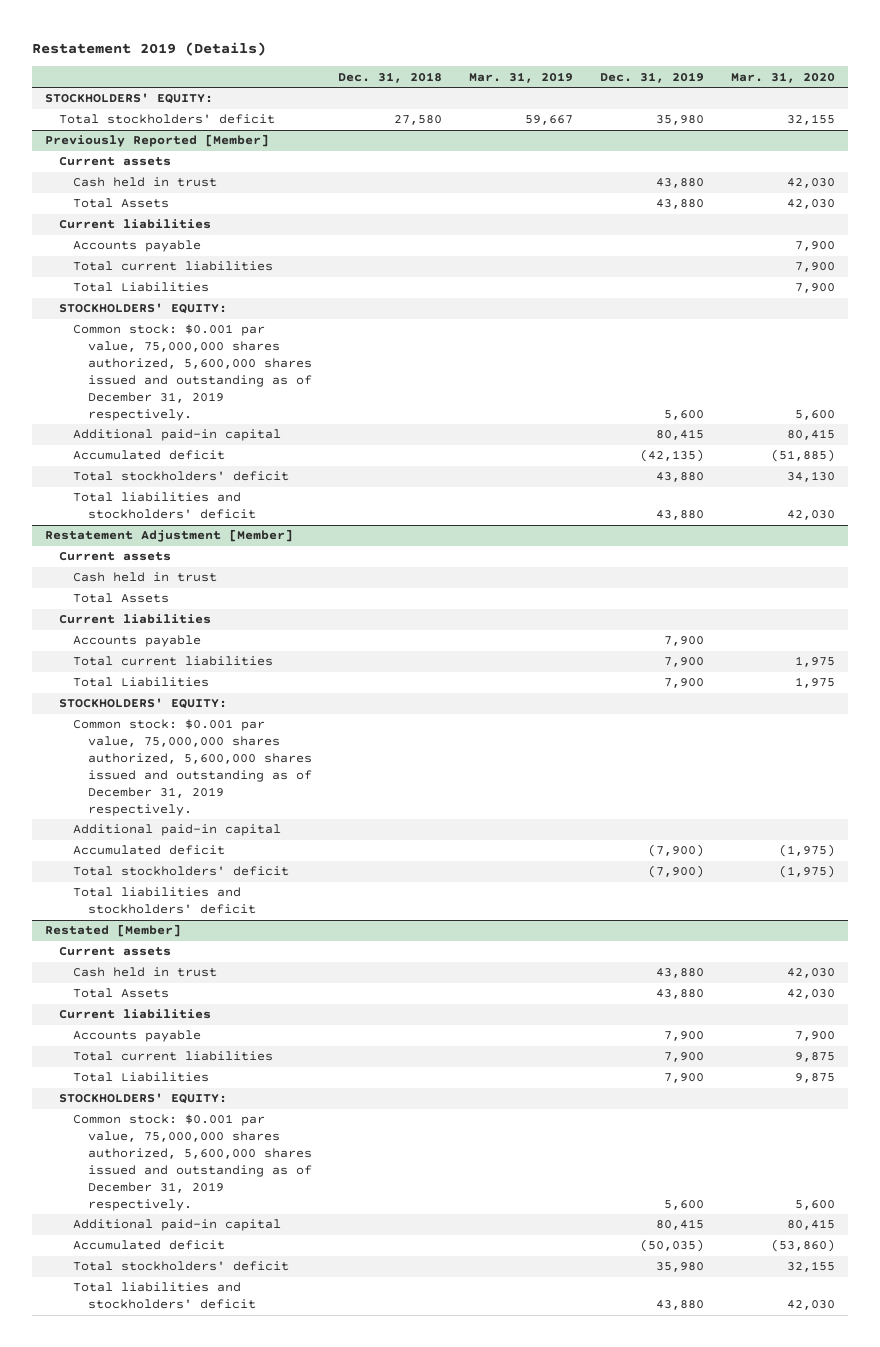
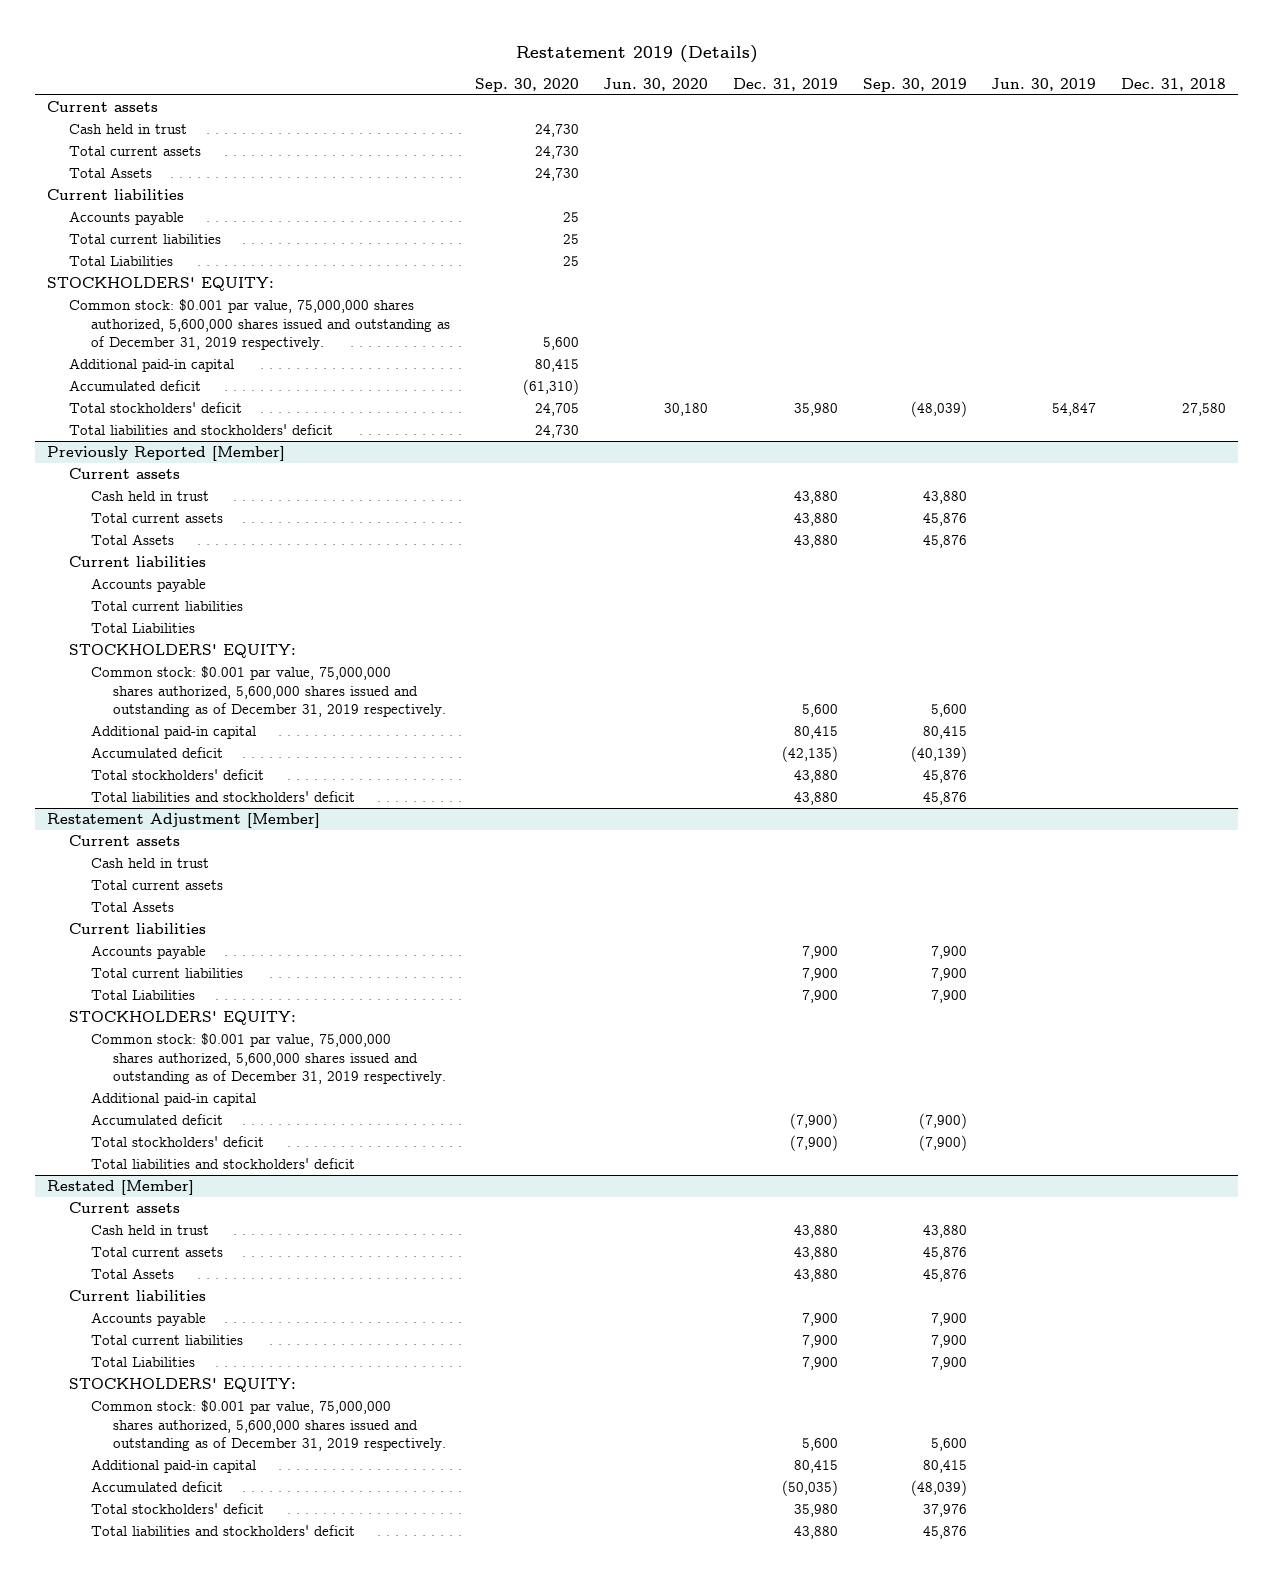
[469,71,574,83] Mar. 31, 2019 -> none
[730,71,835,83] Mar. 31, 2020 -> none
none -> [474,77,579,92] Sep. 30, 2020
none -> [603,77,709,91] Jun. 30, 2020
none -> [862,77,967,92] Sep. 30, 2019
none -> [991,77,1097,91] Jun. 30, 2019
none -> [47,101,159,113] Current assets
none -> [69,124,188,135] Cash held in trust
none -> [69,146,202,157] Total current assets
none -> [69,167,153,179] Total Assets
none -> [47,189,185,201] Current liabilities
none -> [69,211,185,226] Accounts payable
none -> [69,234,222,245] Total current liabilities
none -> [69,256,174,267] Total Liabilities
none -> [69,299,450,351] Common stock: $0.001 par value, 75,000,000 shares authorized, 5,600,000 shares issued and outstanding as of December 31, 2019 respectively.
none -> [69,358,235,373] Additional paid-in capital
none -> [69,380,202,392] Accumulated deficit
none -> [69,424,334,436] Total liabilities and stockholders' deficit
none -> [90,513,223,524] Total current assets
none -> [90,880,223,891] Total current assets
none -> [90,1247,223,1258] Total current assets

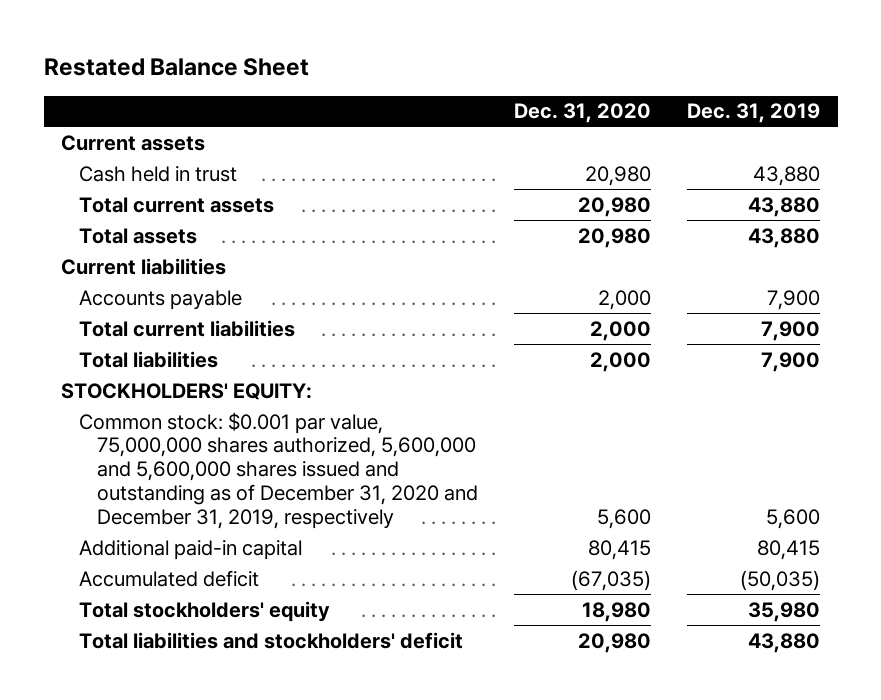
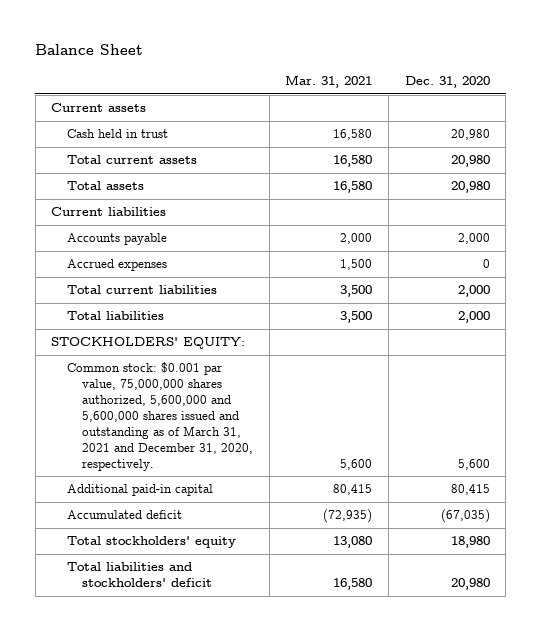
[43,58,309,77] Restated Balance Sheet -> [35,44,144,56] Balance Sheet
[686,103,820,124] Dec. 31, 2019 -> none
none -> [285,75,373,89] Mar. 31, 2021
none -> [66,259,167,272] Accrued expenses
[79,411,478,529] Common stock: $0.001 par value, 75,000,000 shares authorized, 5,600,000 and 5,600,000 shares issued and outstanding as of December 31, 2020 and December 31, 2019, respectively -> [66,362,253,471] Common stock: $0.001 par value, 75,000,000 shares authorized, 5,600,000 and 5,600,000 shares issued and outstanding as of March 31, 2021 and December 31, 2020, respectively.

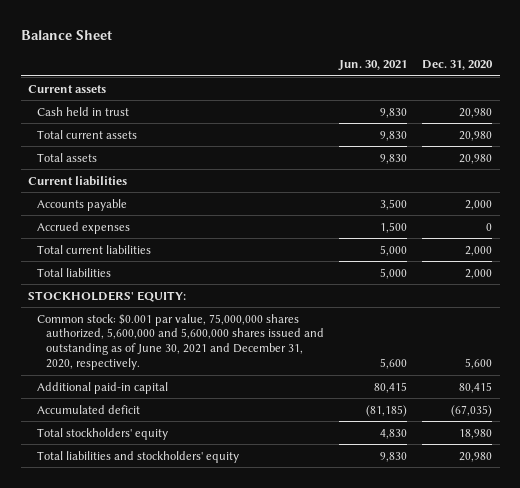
[285,75,373,89] Mar. 31, 2021 -> none
none -> [338,60,408,72] Jun. 30, 2021
[66,362,253,471] Common stock: $0.001 par value, 75,000,000 shares authorized, 5,600,000 and 5,600,000 shares issued and outstanding as of March 31, 2021 and December 31, 2020, respectively. -> [37,313,324,371] Common stock: $0.001 par value, 75,000,000 shares authorized, 5,600,000 and 5,600,000 shares issued and outstanding as of June 30, 2021 and December 31, 2020, respectively.
[66,562,212,588] Total liabilities and stockholders' deficit -> [37,450,240,463] Total liabilities and stockholders' equity

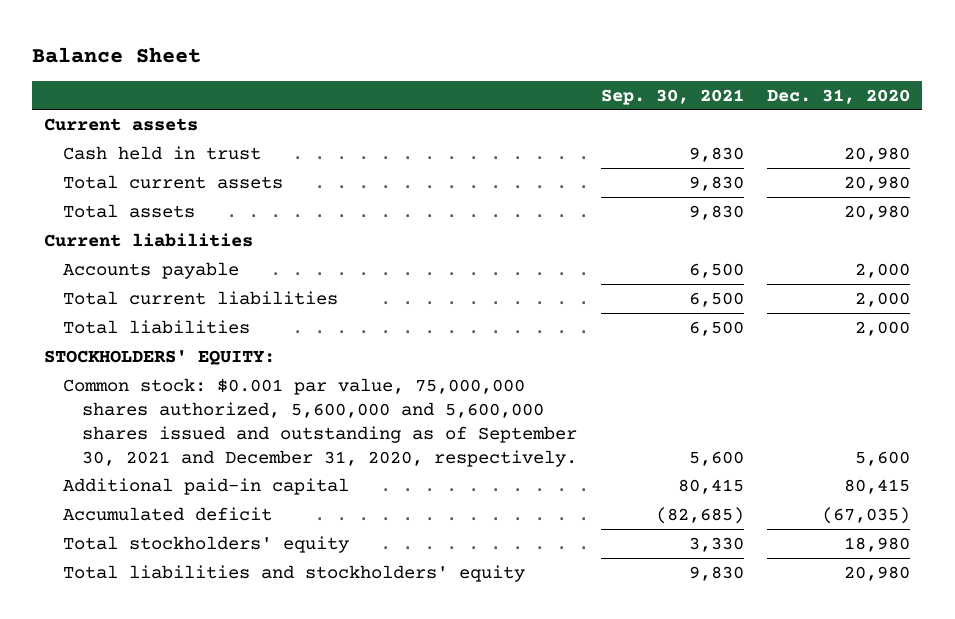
[338,60,408,72] Jun. 30, 2021 -> none
none -> [600,88,744,105] Sep. 30, 2021
[37,221,131,234] Accrued expenses -> none
[37,313,324,371] Common stock: $0.001 par value, 75,000,000 shares authorized, 5,600,000 and 5,600,000 shares issued and outstanding as of June 30, 2021 and December 31, 2020, respectively. -> [63,377,577,467] Common stock: $0.001 par value, 75,000,000 shares authorized, 5,600,000 and 5,600,000 shares issued and outstanding as of September 30, 2021 and December 31, 2020, respectively.

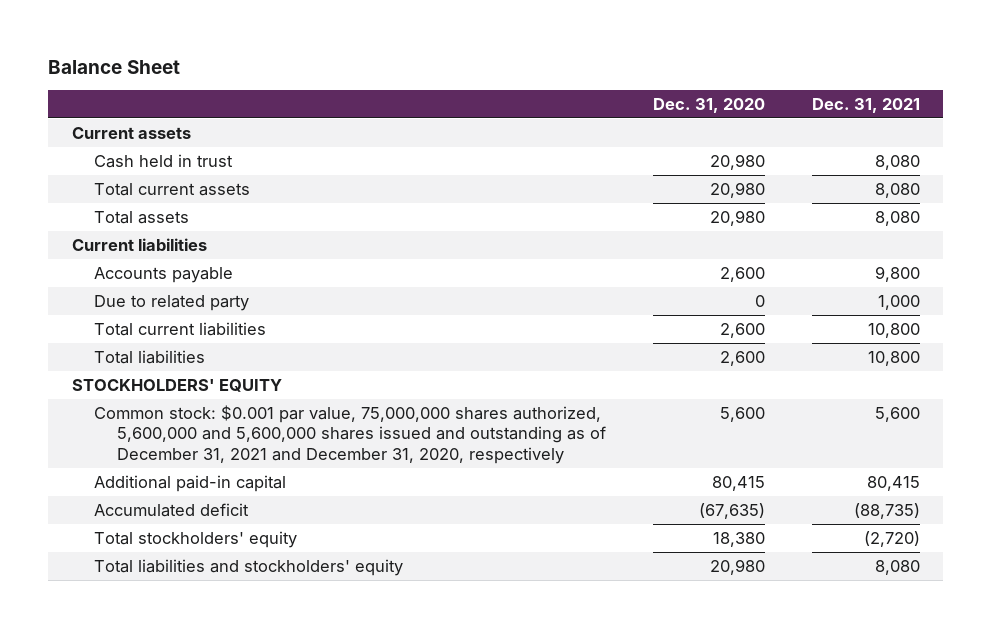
[600,88,744,105] Sep. 30, 2021 -> none
none -> [811,97,920,113] Dec. 31, 2021
[855,262,911,278] 2,000 -> [719,266,765,282] 2,600
none -> [94,294,250,311] Due to related party
[855,291,911,307] 2,000 -> [719,322,765,338] 2,600
[855,320,911,336] 2,000 -> [719,350,765,366] 2,600
[44,349,276,365] STOCKHOLDERS' EQUITY: -> [71,378,282,392] STOCKHOLDERS' EQUITY
[63,377,577,467] Common stock: $0.001 par value, 75,000,000 shares authorized, 5,600,000 and 5,600,000 shares issued and outstanding as of September 30, 2021 and December 31, 2020, respectively. -> [94,404,606,464] Common stock: $0.001 par value, 75,000,000 shares authorized, 5,600,000 and 5,600,000 shares issued and outstanding as of December 31, 2021 and December 31, 2020, respectively
[822,506,911,524] (67,035) -> [698,502,765,519] (67,635)
[844,536,911,552] 18,980 -> [712,531,765,547] 18,380

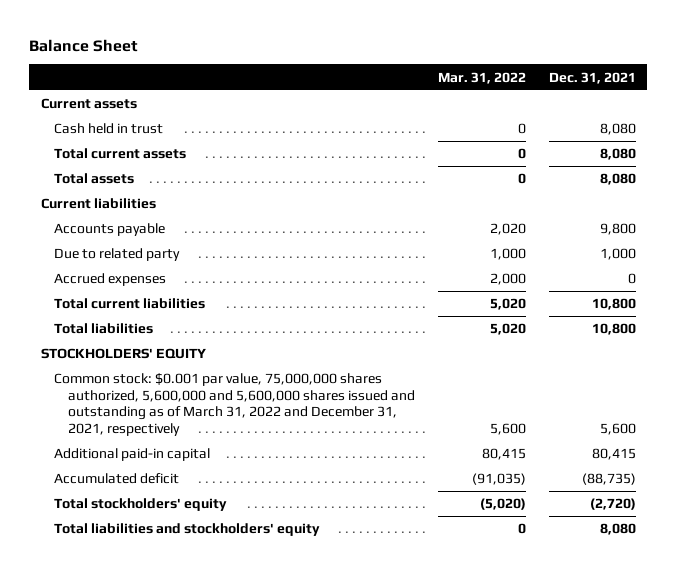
[652,97,765,113] Dec. 31, 2020 -> none
none -> [437,71,526,84] Mar. 31, 2022
none -> [54,273,167,287] Accrued expenses
[94,404,606,464] Common stock: $0.001 par value, 75,000,000 shares authorized, 5,600,000 and 5,600,000 shares issued and outstanding as of December 31, 2021 and December 31, 2020, respectively -> [54,373,415,437] Common stock: $0.001 par value, 75,000,000 shares authorized, 5,600,000 and 5,600,000 shares issued and outstanding as of March 31, 2022 and December 31, 2021, respectively

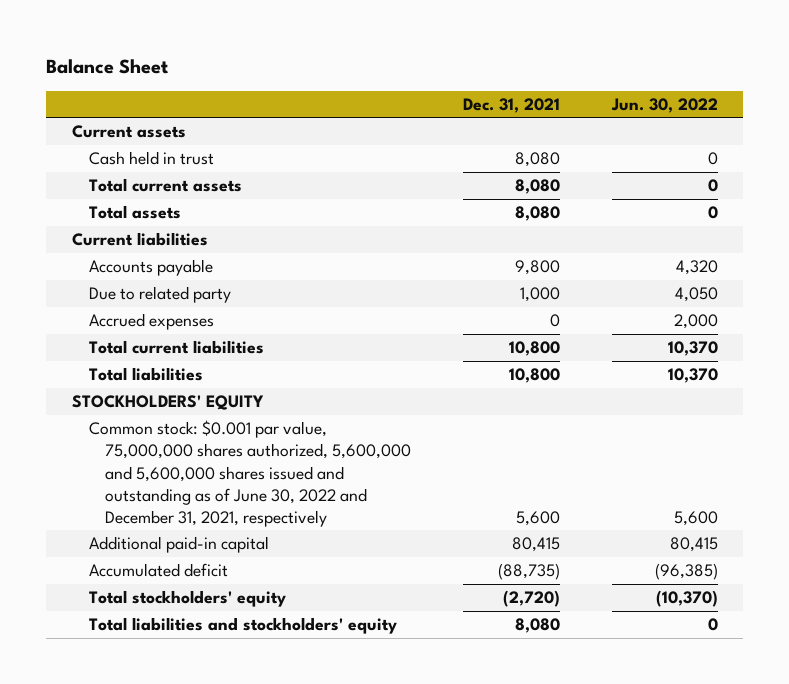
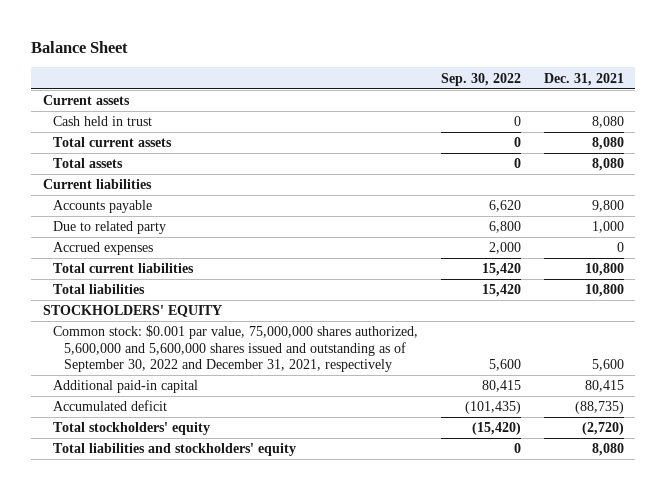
[610,97,718,113] Jun. 30, 2022 -> none
none -> [440,72,521,86] Sep. 30, 2022
[88,420,412,527] Common stock: $0.001 par value, 75,000,000 shares authorized, 5,600,000 and 5,600,000 shares issued and outstanding as of June 30, 2022 and December 31, 2021, respectively -> [53,325,419,372] Common stock: $0.001 par value, 75,000,000 shares authorized, 5,600,000 and 5,600,000 shares issued and outstanding as of September 30, 2022 and December 31, 2021, respectively

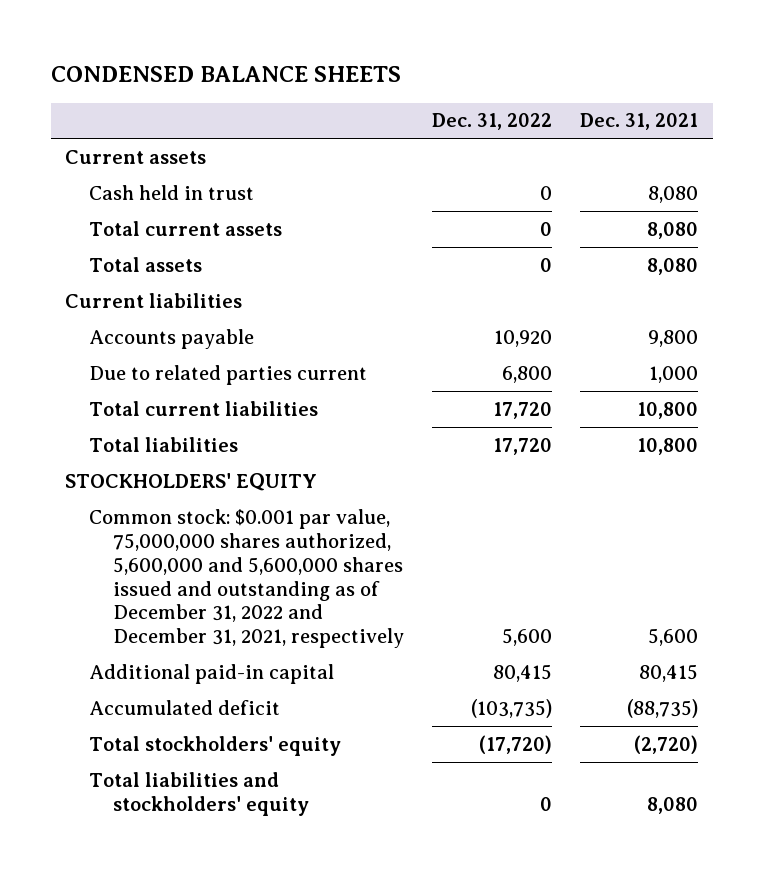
[31,41,129,54] Balance Sheet -> [51,66,402,83] CONDENSED BALANCE SHEETS
[440,72,521,86] Sep. 30, 2022 -> none
none -> [431,113,552,131] Dec. 31, 2022
[53,242,154,256] Accrued expenses -> none
[53,221,167,235] Due to related party -> [88,364,367,385] Due to related parties current
[53,325,419,372] Common stock: $0.001 par value, 75,000,000 shares authorized, 5,600,000 and 5,600,000 shares issued and outstanding as of September 30, 2022 and December 31, 2021, respectively -> [88,508,404,649] Common stock: $0.001 par value, 75,000,000 shares authorized, 5,600,000 and 5,600,000 shares issued and outstanding as of December 31, 2022 and December 31, 2021, respectively

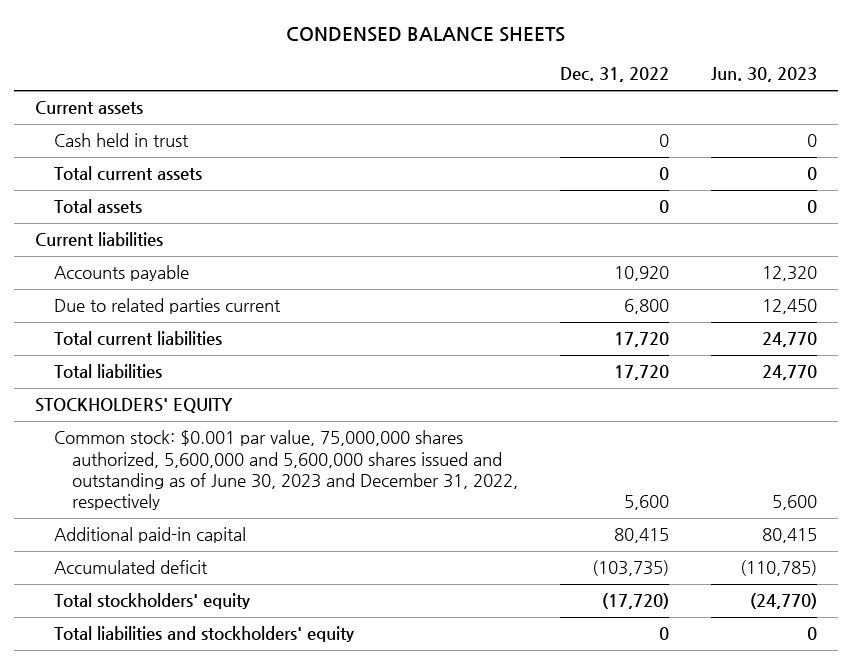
[580,113,699,131] Dec. 31, 2021 -> none
none -> [710,67,817,83] Jun. 30, 2023
[88,508,404,649] Common stock: $0.001 par value, 75,000,000 shares authorized, 5,600,000 and 5,600,000 shares issued and outstanding as of December 31, 2022 and December 31, 2021, respectively -> [53,430,518,511] Common stock: $0.001 par value, 75,000,000 shares authorized, 5,600,000 and 5,600,000 shares issued and outstanding as of June 30, 2023 and December 31, 2022, respectively

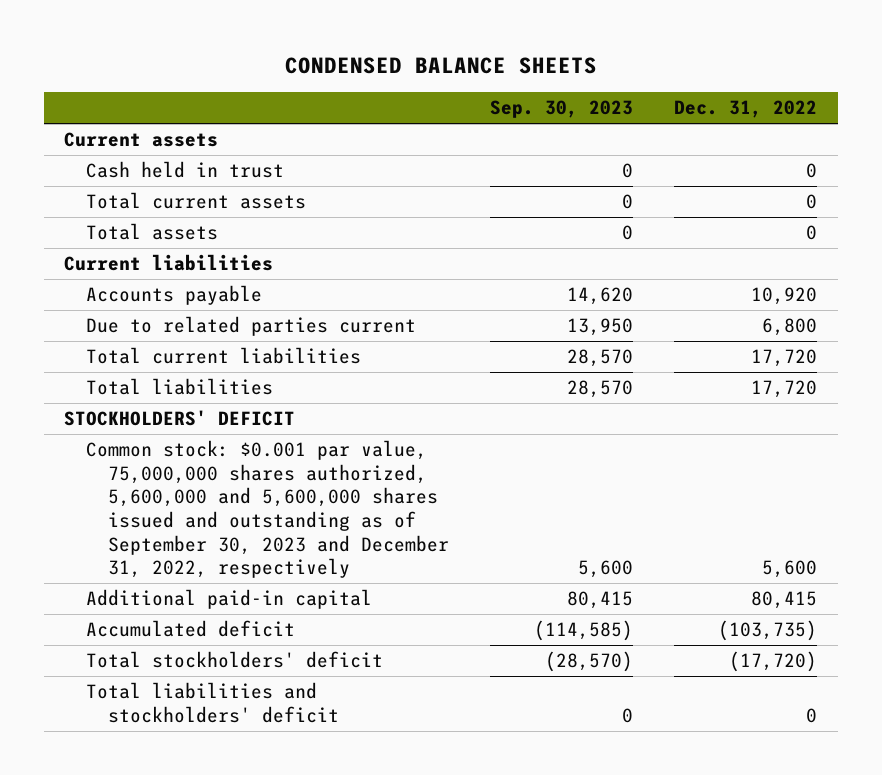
[710,67,817,83] Jun. 30, 2023 -> none
none -> [489,100,633,119] Sep. 30, 2023
[35,398,234,414] STOCKHOLDERS' EQUITY -> [64,410,296,427] STOCKHOLDERS' DEFICIT
[53,430,518,511] Common stock: $0.001 par value, 75,000,000 shares authorized, 5,600,000 and 5,600,000 shares issued and outstanding as of June 30, 2023 and December 31, 2022, respectively -> [86,440,449,579] Common stock: $0.001 par value, 75,000,000 shares authorized, 5,600,000 and 5,600,000 shares issued and outstanding as of September 30, 2023 and December 31, 2022, respectively
[53,593,250,610] Total stockholders' equity -> [86,651,384,669] Total stockholders' deficit
[53,626,354,643] Total liabilities and stockholders' equity -> [86,682,339,723] Total liabilities and stockholders' deficit

